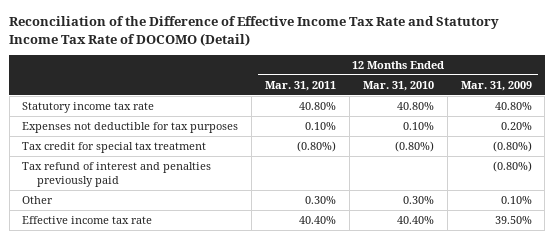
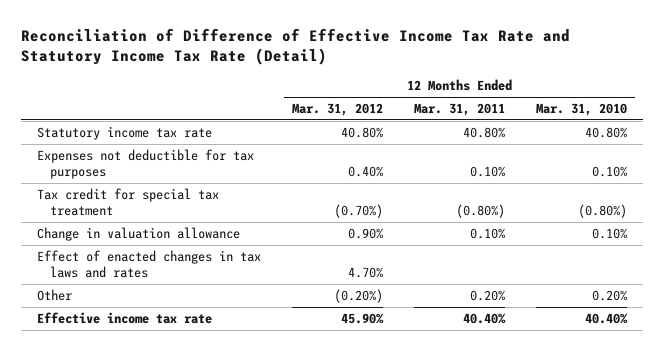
[9,16,500,46] Reconciliation of the Difference of Effective Income Tax Rate and Statutory Income Tax Rate of DOCOMO (Detail) -> [20,28,570,66] Reconciliation of Difference of Effective Income Tax Rate and Statutory Income Tax Rate (Detail)
[460,80,532,91] Mar. 31, 2009 -> none
none -> [291,103,383,117] Mar. 31, 2012
[22,161,212,188] Tax refund of interest and penalties previously paid -> none
none -> [36,226,240,241] Change in valuation allowance
none -> [36,249,261,279] Effect of enacted changes in tax laws and rates
[305,195,337,204] 0.30% -> [470,289,506,301] 0.20%
[402,195,434,204] 0.30% -> [592,289,628,301] 0.20%

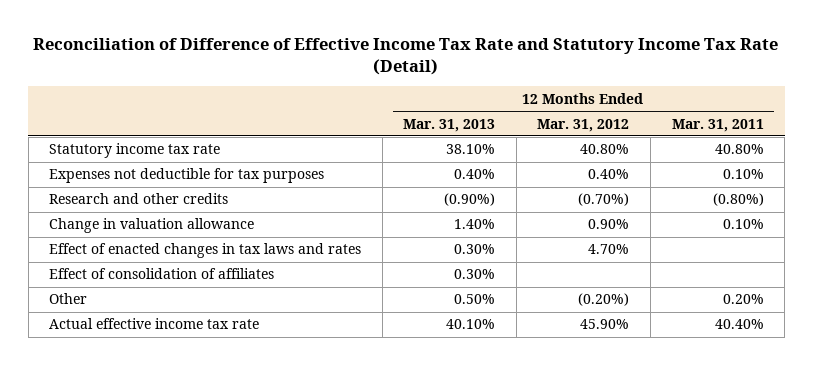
[536,103,628,117] Mar. 31, 2010 -> none
none -> [403,118,496,132] Mar. 31, 2013
[36,187,219,217] Tax credit for special tax treatment -> none
none -> [49,193,229,205] Research and other credits
none -> [49,268,275,280] Effect of consolidation of affiliates
[36,311,212,324] Effective income tax rate -> [49,318,260,330] Actual effective income tax rate

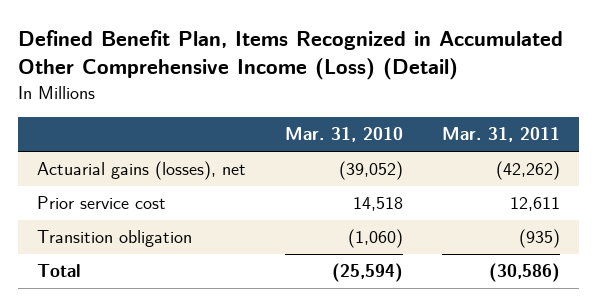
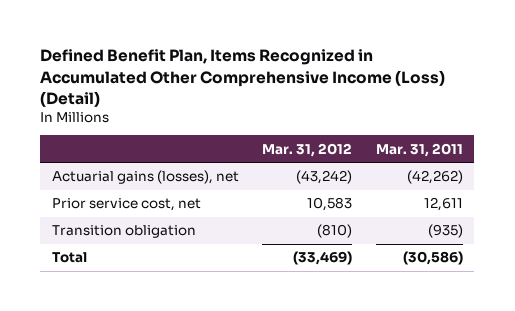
[284,127,403,143] Mar. 31, 2010 -> none
none -> [262,142,353,157] Mar. 31, 2012
[37,196,167,210] Prior service cost -> [52,198,202,212] Prior service cost, net

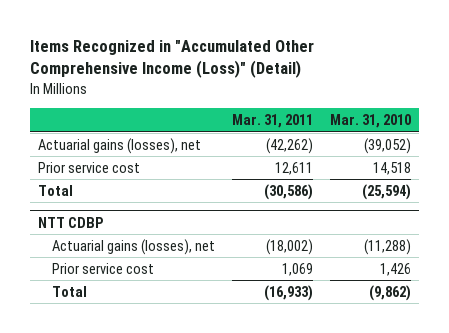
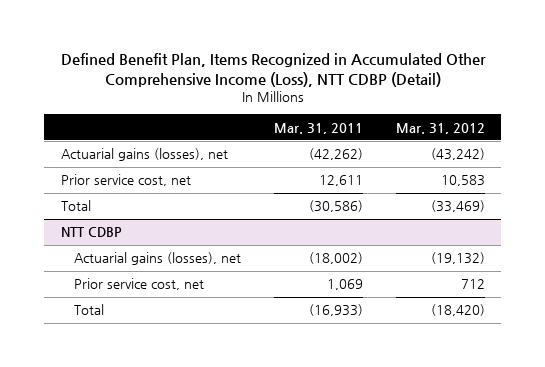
[29,40,314,79] Items Recognized in "Accumulated Other Comprehensive Income (Loss)" (Detail) -> [60,53,486,88] Defined Benefit Plan, Items Recognized in Accumulated Other Comprehensive Income (Loss), NTT CDBP (Detail)
[329,114,411,129] Mar. 31, 2010 -> none
none -> [395,122,485,134] Mar. 31, 2012
[38,161,141,173] Prior service cost -> [60,174,191,187] Prior service cost, net
[52,262,155,274] Prior service cost -> [74,278,205,291] Prior service cost, net

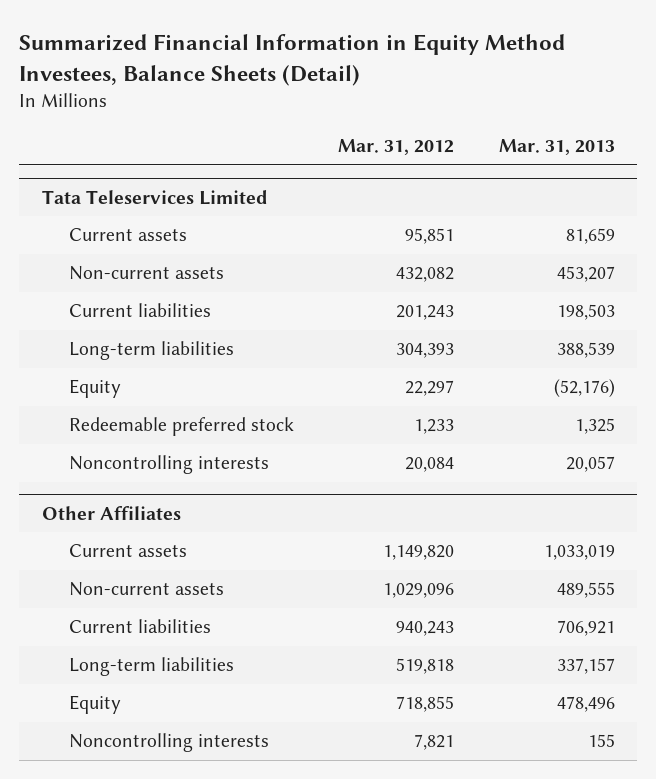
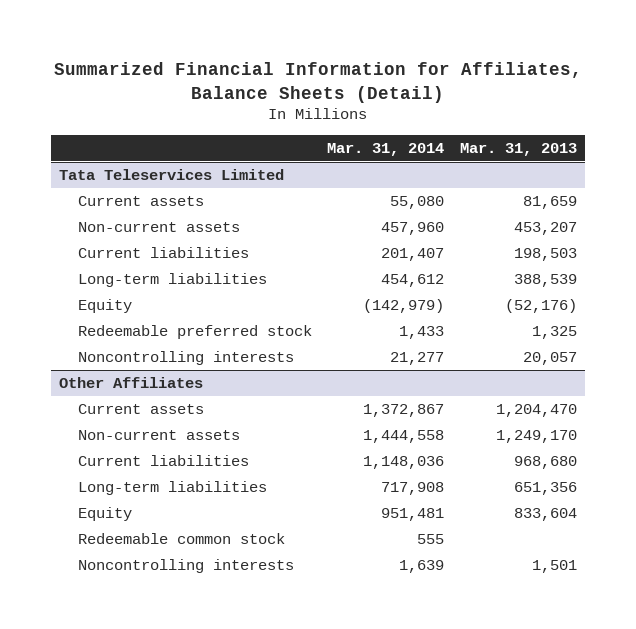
[19,33,566,86] Summarized Financial Information in Equity Method Investees, Balance Sheets (Detail) -> [53,61,582,103] Summarized Financial Information for Affiliates, Balance Sheets (Detail)
[338,139,455,156] Mar. 31, 2012 -> none
none -> [327,142,445,156] Mar. 31, 2014
[543,545,615,561] 1,033,019 -> [495,404,577,418] 1,204,470
[556,582,615,599] 489,555 -> [495,430,577,444] 1,249,170
[556,620,615,637] 706,921 -> [513,456,577,470] 968,680
[556,658,615,675] 337,157 -> [513,482,577,496] 651,356
[556,696,615,713] 478,496 -> [513,508,577,522] 833,604
none -> [77,533,285,545] Redeemable common stock
[587,734,615,748] 155 -> [531,560,577,574] 1,501

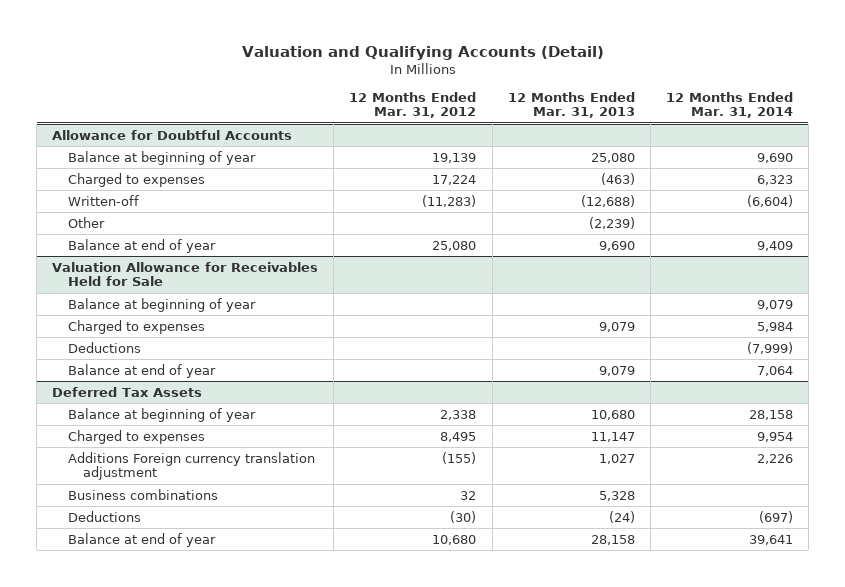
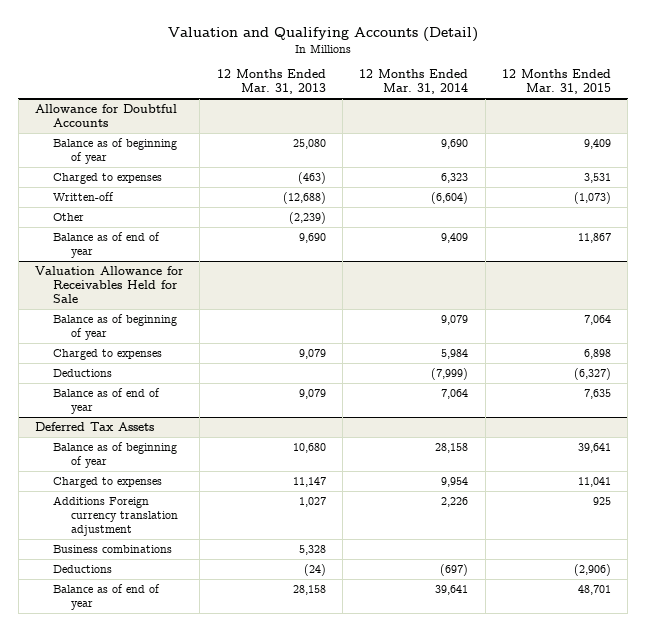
[349,91,477,119] 12 Months Ended Mar. 31, 2012 -> none
none -> [501,69,611,95] 12 Months Ended Mar. 31, 2015
[67,150,256,165] Balance at beginning of year -> [52,137,177,164] Balance as of beginning of year
[67,238,216,253] Balance at end of year -> [52,231,160,258] Balance as of end of year
[67,297,256,312] Balance at beginning of year -> [52,313,177,340] Balance as of beginning of year
[67,363,216,378] Balance at end of year -> [52,387,160,414] Balance as of end of year
[67,407,256,422] Balance at beginning of year -> [52,441,177,468] Balance as of beginning of year
[67,532,216,547] Balance at end of year -> [52,583,160,610] Balance as of end of year

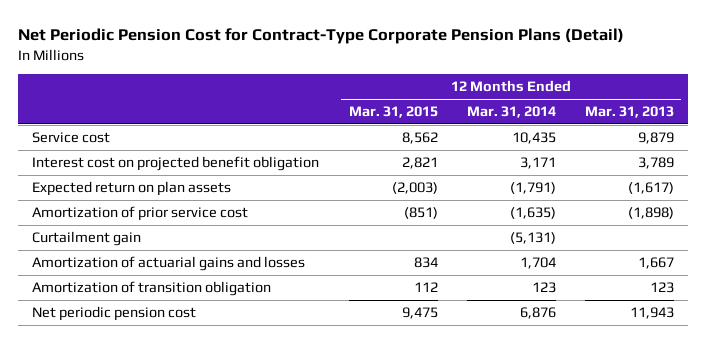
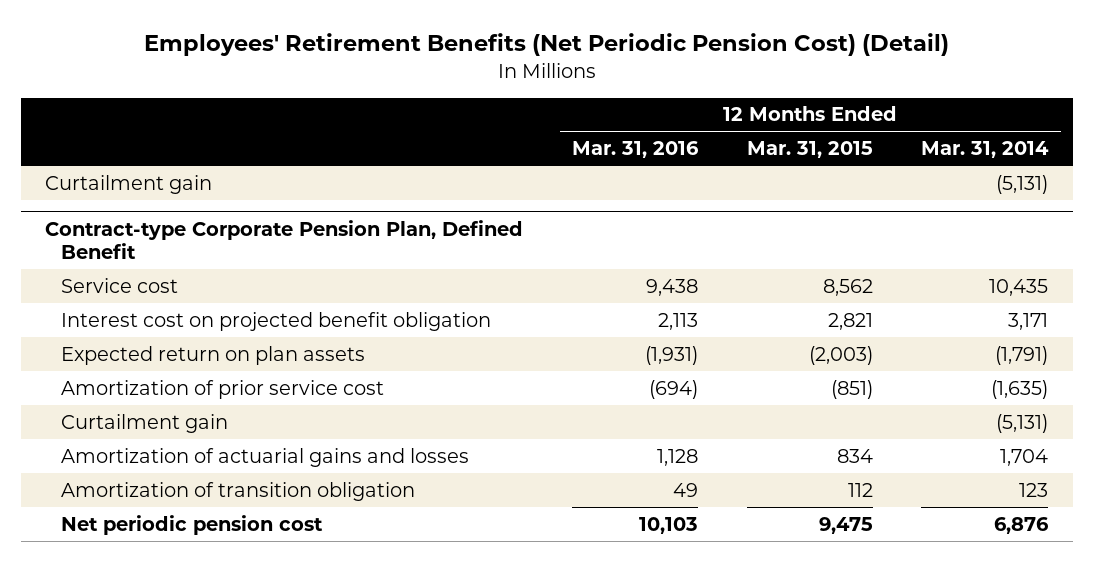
[17,28,624,45] Net Periodic Pension Cost for Contract-Type Corporate Pension Plans (Detail) -> [143,33,949,57] Employees' Retirement Benefits (Net Periodic Pension Cost) (Detail)
[584,106,674,119] Mar. 31, 2013 -> none
none -> [571,141,699,159] Mar. 31, 2016
none -> [45,174,213,194] Curtailment gain
none -> [45,219,524,260] Contract-type Corporate Pension Plan, Defined Benefit

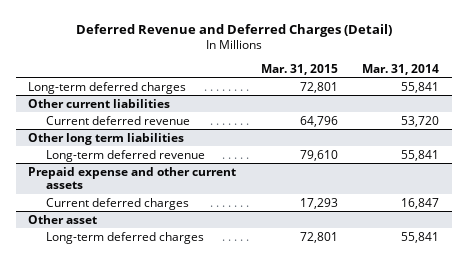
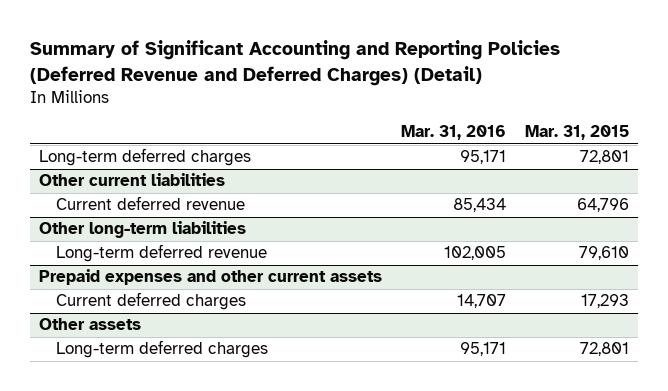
[75,23,392,37] Deferred Revenue and Deferred Charges (Detail) -> [29,40,560,87] Summary of Significant Accounting and Reporting Policies (Deferred Revenue and Deferred Charges) (Detail)
[362,63,440,75] Mar. 31, 2014 -> none
none -> [400,125,506,141] Mar. 31, 2016
[28,132,185,145] Other long term liabilities -> [39,221,247,239] Other long-term liabilities
[28,166,237,190] Prepaid expense and other current assets -> [39,269,383,286] Prepaid expenses and other current assets
[28,214,98,224] Other asset -> [39,318,142,331] Other assets

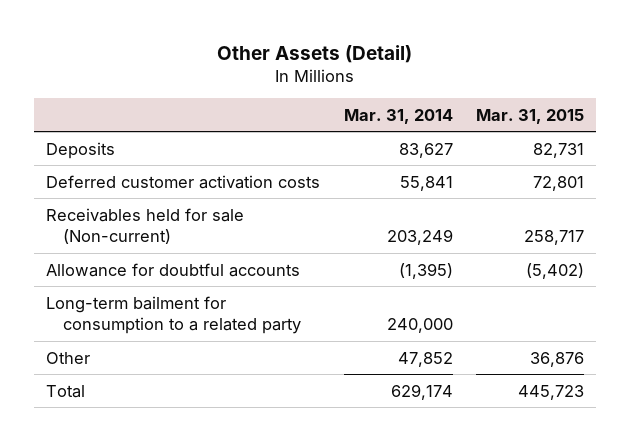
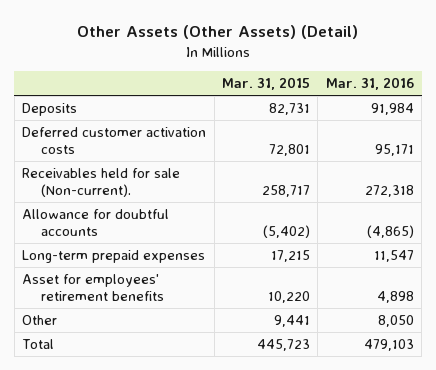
[217,44,413,63] Other Assets (Detail) -> [76,24,358,39] Other Assets (Other Assets) (Detail)
[343,108,453,124] Mar. 31, 2014 -> none
none -> [325,77,414,91] Mar. 31, 2016
[45,207,244,244] Receivables held for sale (Non-current) -> [22,168,181,198] Receivables held for sale (Non-current).
[45,295,302,334] Long-term bailment for consumption to a related party -> none
none -> [22,250,206,264] Long-term prepaid expenses
none -> [22,274,164,302] Asset for employees' retirement benefits
[530,351,585,367] 36,876 -> [273,315,310,328] 9,441

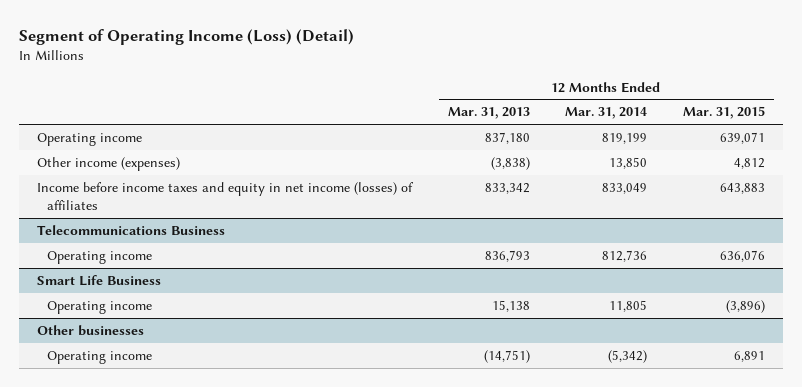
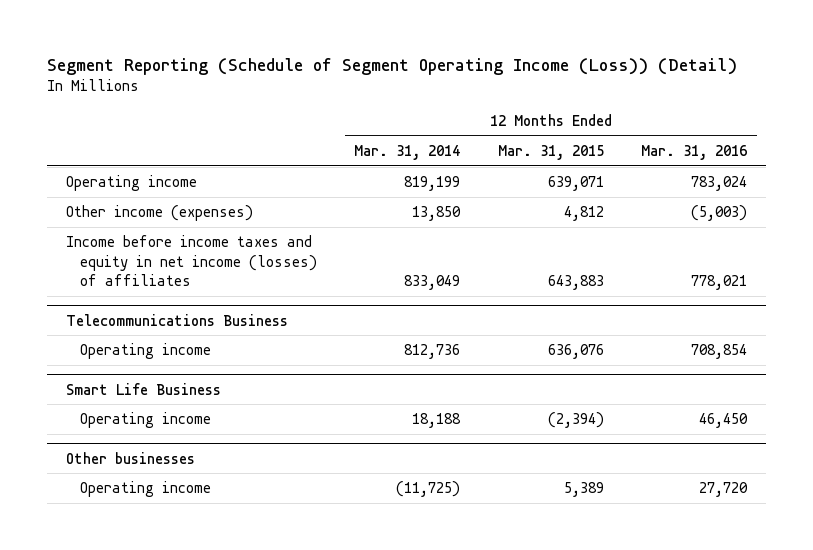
[19,29,355,46] Segment of Operating Income (Loss) (Detail) -> [47,57,738,75] Segment Reporting (Schedule of Segment Operating Income (Loss)) (Detail)
[447,107,530,120] Mar. 31, 2013 -> none
none -> [641,144,748,160] Mar. 31, 2016
[609,300,648,313] 11,805 -> [412,413,462,429] 18,188
[726,300,766,314] (3,896) -> [547,412,604,429] (2,394)
[608,350,648,364] (5,342) -> [396,481,461,498] (11,725)
[734,351,766,363] 6,891 -> [563,482,604,498] 5,389

